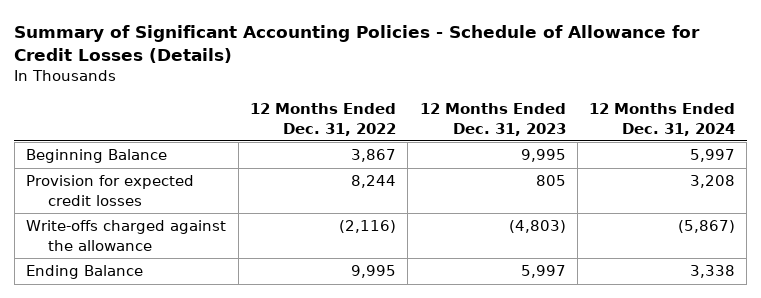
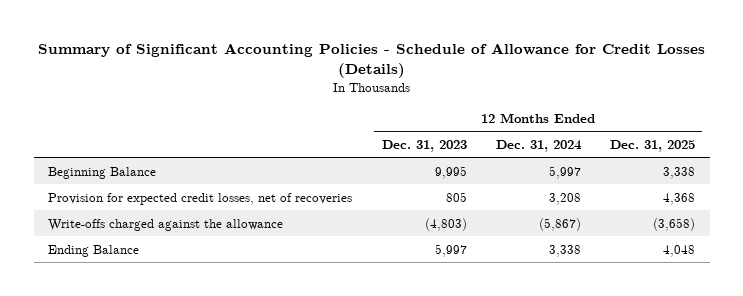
[249,103,396,136] 12 Months Ended Dec. 31, 2022 -> none
none -> [610,139,696,152] Dec. 31, 2025
[26,175,195,206] Provision for expected credit losses -> [48,192,353,205] Provision for expected credit losses, net of recoveries

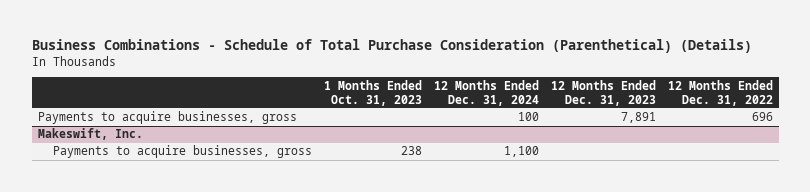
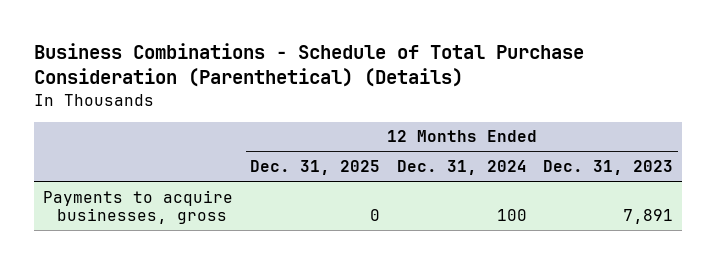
[324,79,423,106] 1 Months Ended Oct. 31, 2023 -> none
[667,79,773,106] 12 Months Ended Dec. 31, 2022 -> none
none -> [249,160,380,176] Dec. 31, 2025
[37,128,143,141] Makeswift, Inc. -> none
[53,145,313,159] Payments to acquire businesses, gross -> none

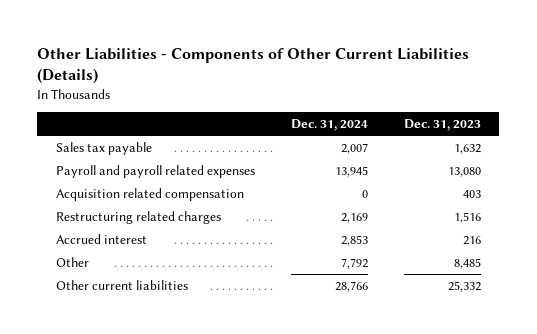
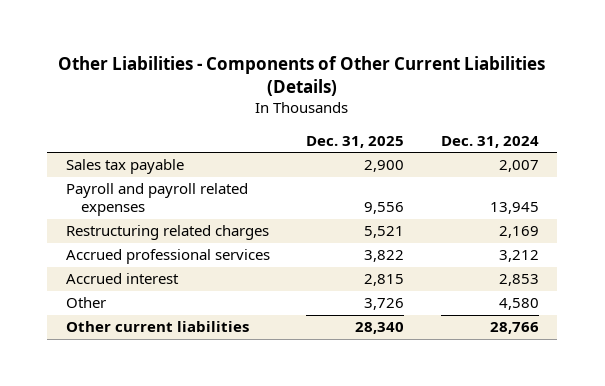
[404,119,482,132] Dec. 31, 2023 -> none
none -> [306,135,405,148] Dec. 31, 2025
[55,187,244,201] Acquisition related compensation -> none
none -> [65,249,270,265] Accrued professional services
[340,257,368,269] 7,792 -> [499,298,540,311] 4,580

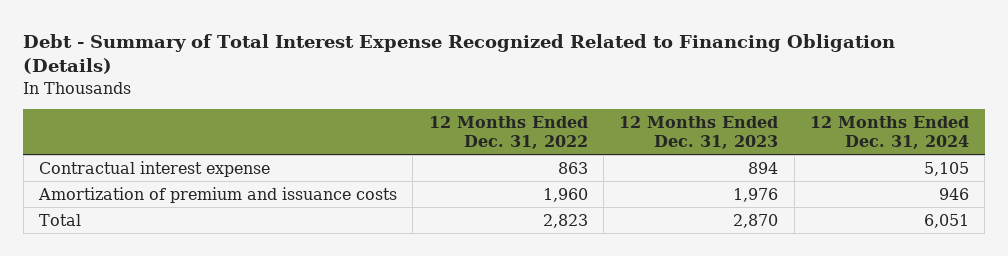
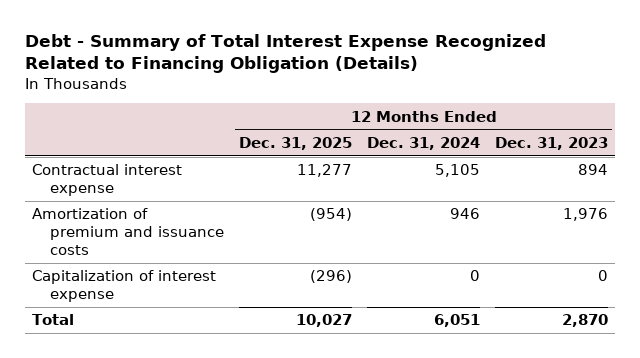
[428,116,588,150] 12 Months Ended Dec. 31, 2022 -> none
none -> [239,136,353,150] Dec. 31, 2025
none -> [32,270,217,303] Capitalization of interest expense

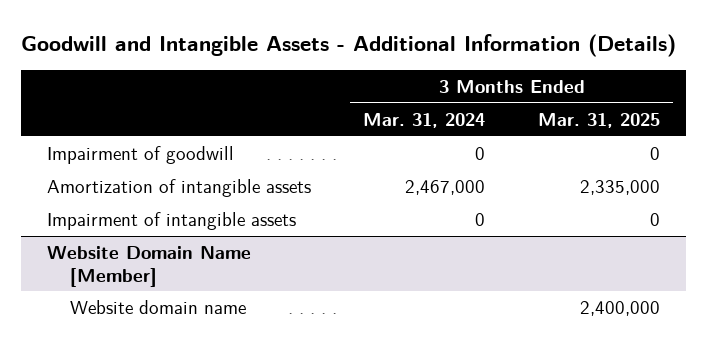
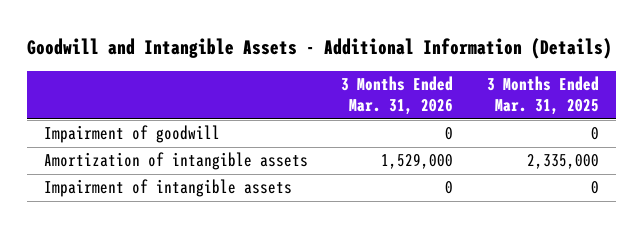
[363,112,486,128] Mar. 31, 2024 -> none
none -> [341,75,454,116] 3 Months Ended Mar. 31, 2026
[47,246,252,287] Website Domain Name [Member] -> none
[69,300,246,315] Website domain name -> none

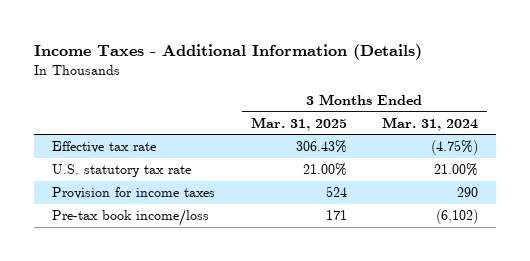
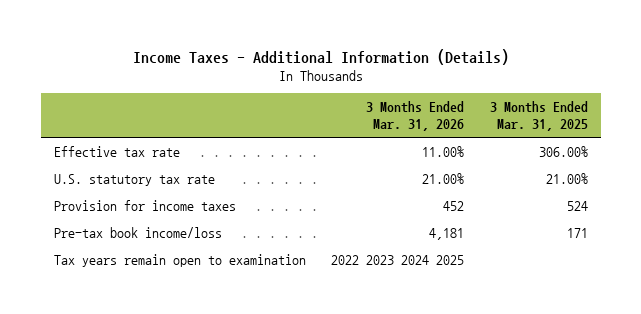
[382,116,479,131] Mar. 31, 2024 -> none
none -> [366,100,465,132] 3 Months Ended Mar. 31, 2026
[295,140,347,154] 306.43% -> [538,145,588,157] 306.00%
none -> [53,253,306,267] Tax years remain open to examination

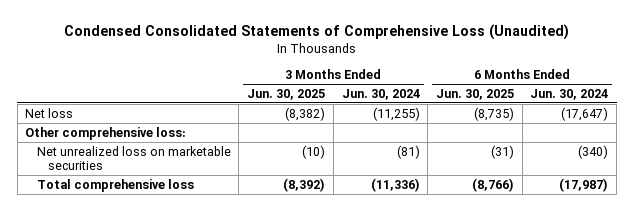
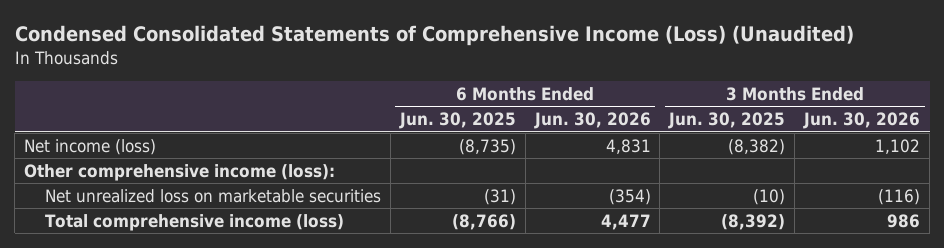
[63,24,569,41] Condensed Consolidated Statements of Comprehensive Loss (Unaudited) -> [14,25,854,47] Condensed Consolidated Statements of Comprehensive Income (Loss) (Unaudited)
[341,88,420,100] Jun. 30, 2024 -> none
[530,88,609,100] Jun. 30, 2024 -> none
none -> [533,112,651,130] Jun. 30, 2026
none -> [803,112,921,130] Jun. 30, 2026
[25,107,74,118] Net loss -> [23,138,156,155] Net income (loss)
[25,126,187,140] Other comprehensive loss: -> [23,163,335,181] Other comprehensive income (loss):
[36,178,194,192] Total comprehensive loss -> [44,213,344,231] Total comprehensive income (loss)

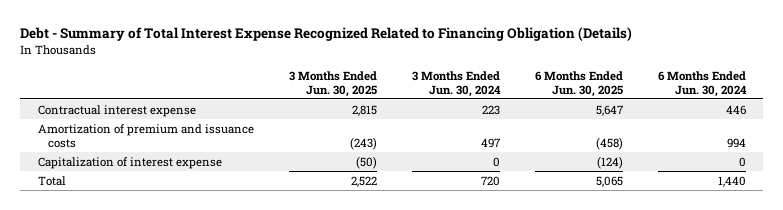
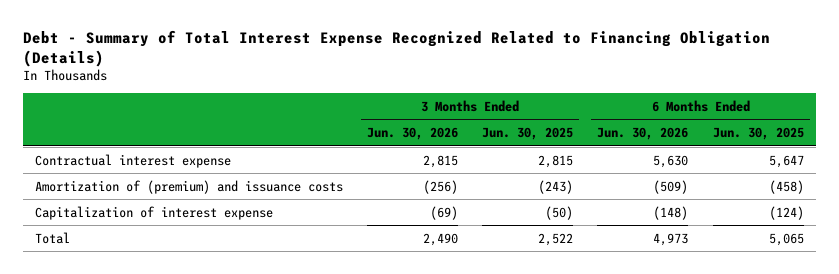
[411,70,501,97] 3 Months Ended Jun. 30, 2024 -> none
[657,70,747,97] 6 Months Ended Jun. 30, 2024 -> none
none -> [367,127,459,141] Jun. 30, 2026
none -> [597,127,689,141] Jun. 30, 2026
[37,123,254,148] Amortization of premium and issuance costs -> [35,179,344,194] Amortization of (premium) and issuance costs

